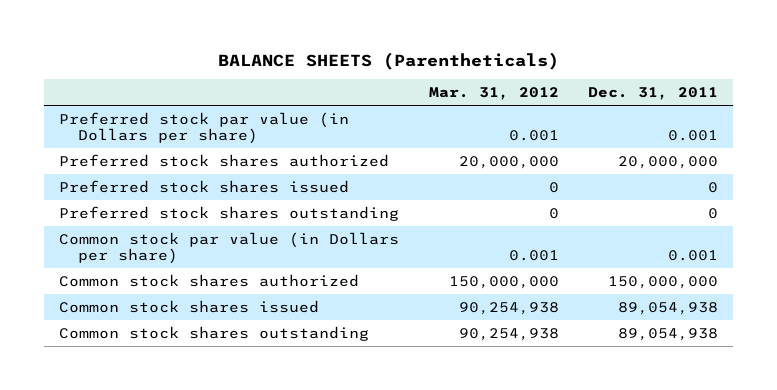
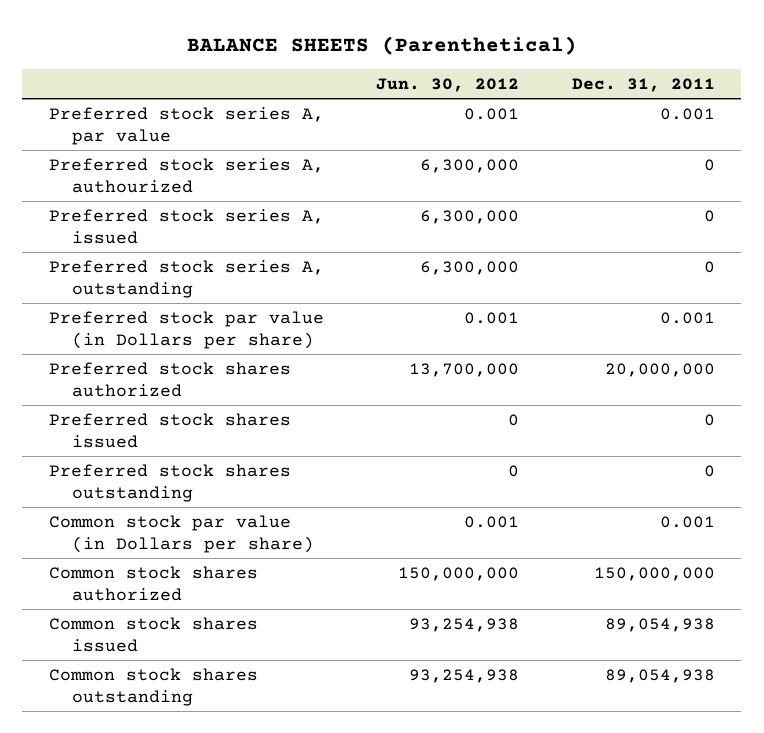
[217,51,559,70] BALANCE SHEETS (Parentheticals) -> [186,35,577,55] BALANCE SHEETS (Parenthetical)
[428,87,559,101] Mar. 31, 2012 -> none
none -> [376,77,520,92] Jun. 30, 2012
none -> [48,107,324,145] Preferred stock series A, par value
none -> [48,158,324,193] Preferred stock series A, authourized
none -> [48,209,324,244] Preferred stock series A, issued
none -> [48,260,324,298] Preferred stock series A, outstanding

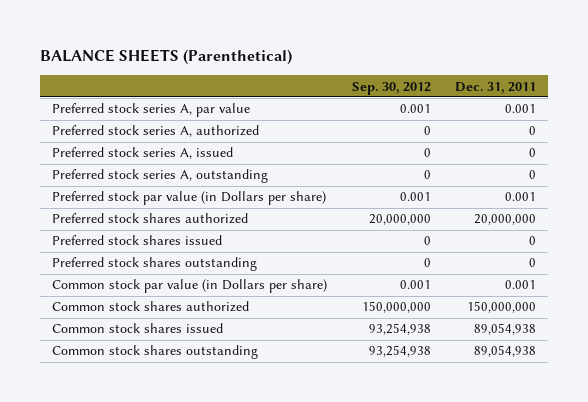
[376,77,520,92] Jun. 30, 2012 -> none
none -> [351,81,431,95] Sep. 30, 2012
[48,158,324,193] Preferred stock series A, authourized -> [52,125,260,138] Preferred stock series A, authorized

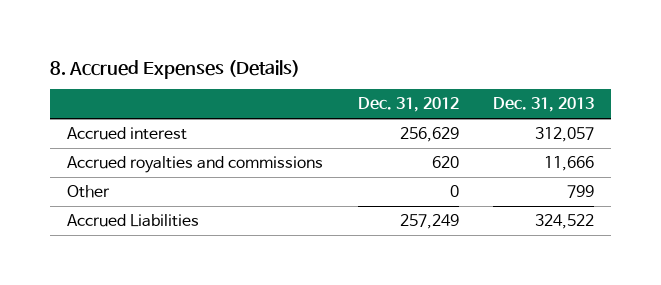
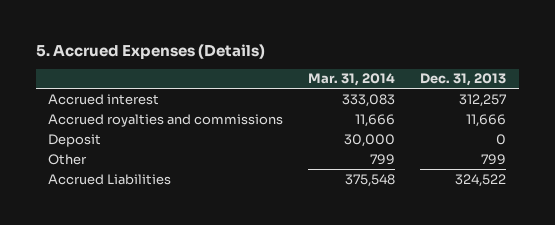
[50,59,301,79] 8. Accrued Expenses (Details) -> [35,43,265,59] 5. Accrued Expenses (Details)
[357,97,459,113] Dec. 31, 2012 -> none
none -> [308,73,396,87] Mar. 31, 2014
[534,126,594,142] 312,057 -> [459,93,507,107] 312,257
none -> [48,133,102,147] Deposit

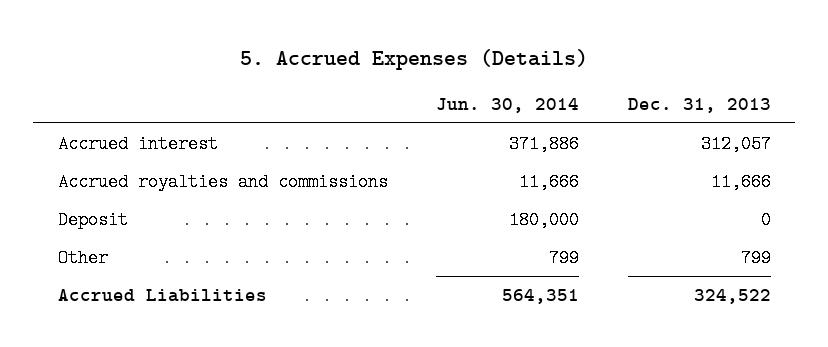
[308,73,396,87] Mar. 31, 2014 -> none
none -> [436,97,580,113] Jun. 30, 2014
[459,93,507,107] 312,257 -> [700,135,771,154] 312,057

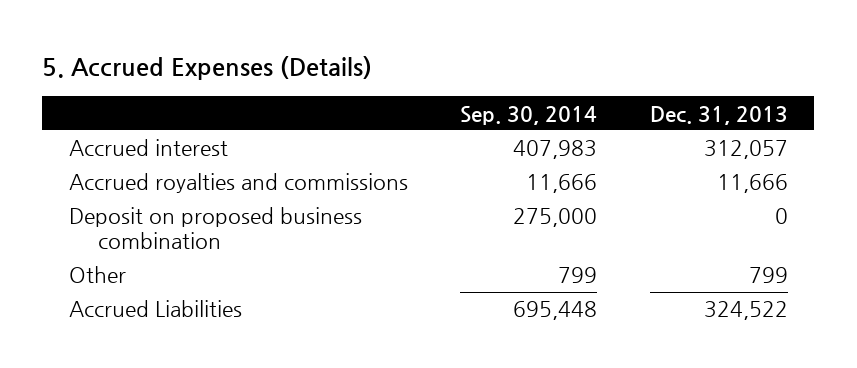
[436,97,580,113] Jun. 30, 2014 -> none
none -> [460,105,598,125] Sep. 30, 2014
[57,211,128,230] Deposit -> [68,207,362,250] Deposit on proposed business combination

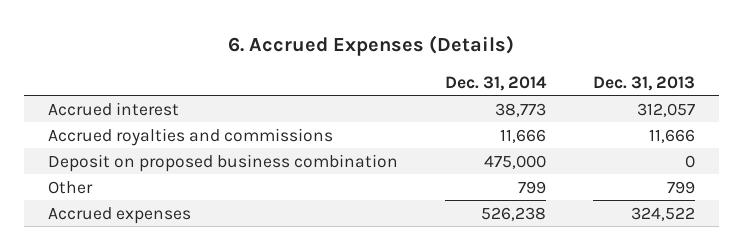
[42,56,373,81] 5. Accrued Expenses (Details) -> [228,35,515,57] 6. Accrued Expenses (Details)
[460,105,598,125] Sep. 30, 2014 -> none
none -> [444,75,547,91] Dec. 31, 2014
[68,300,242,318] Accrued Liabilities -> [47,206,191,224] Accrued expenses

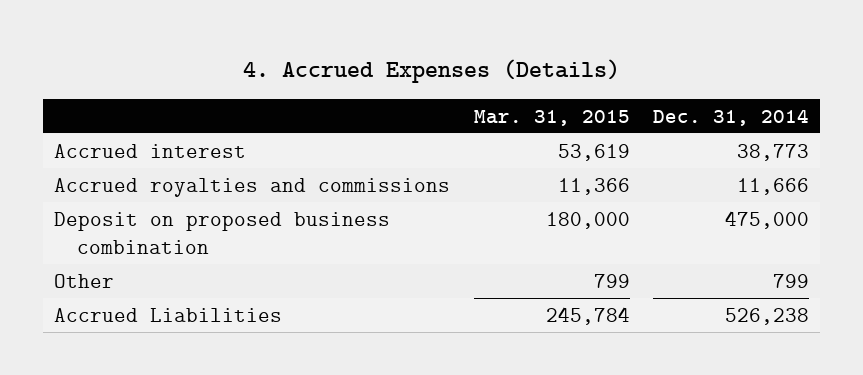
[228,35,515,57] 6. Accrued Expenses (Details) -> [242,58,620,83] 4. Accrued Expenses (Details)
[593,75,696,91] Dec. 31, 2013 -> none
none -> [473,109,630,126] Mar. 31, 2015
[47,206,191,224] Accrued expenses -> [54,307,283,322] Accrued Liabilities

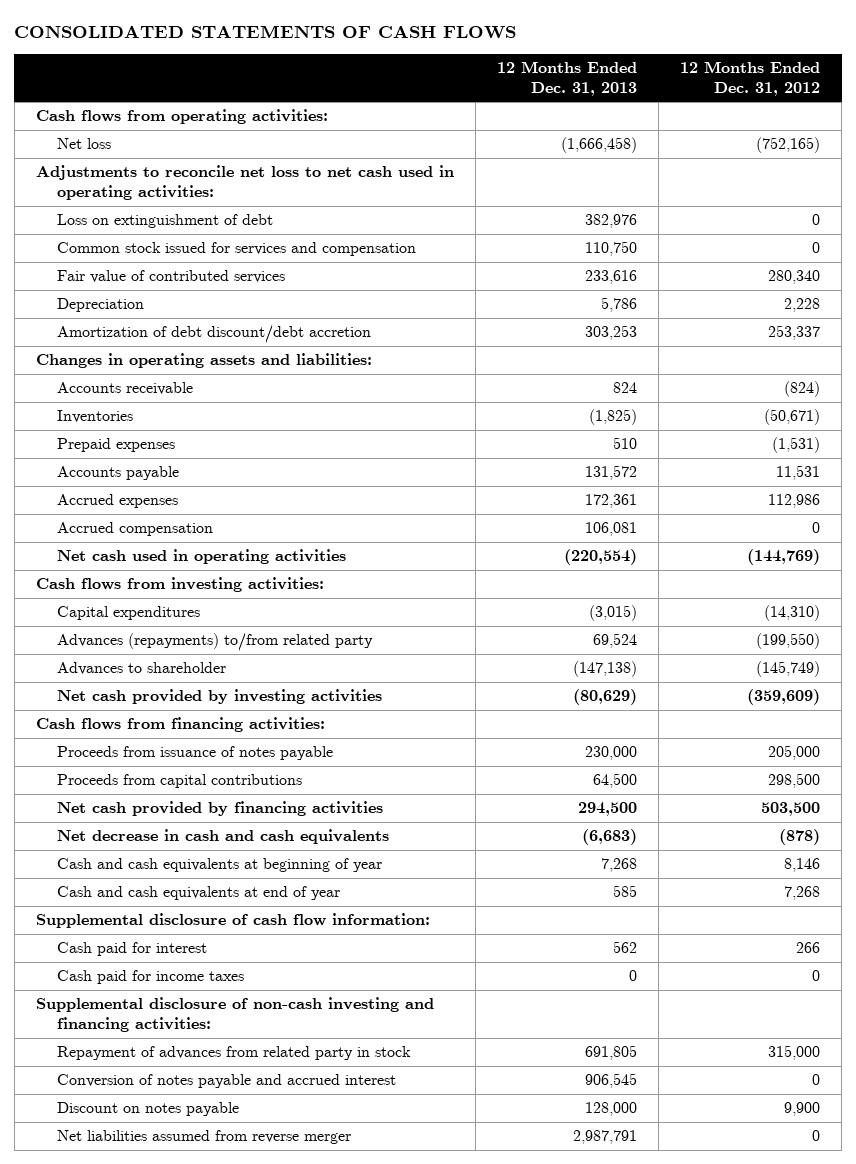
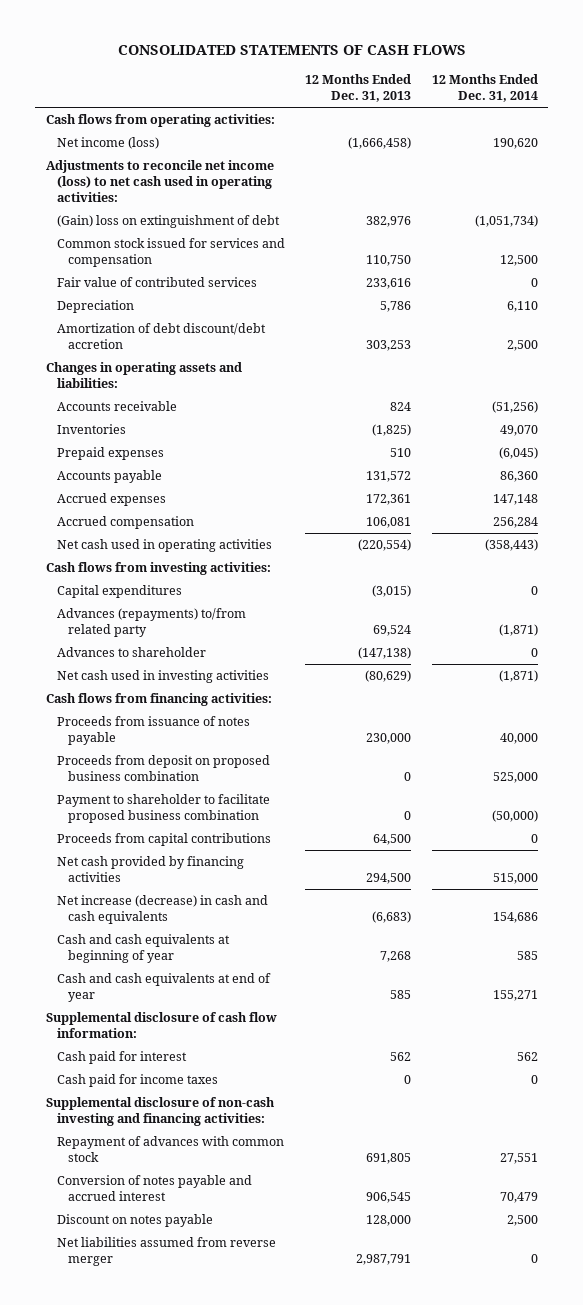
[680,60,821,96] 12 Months Ended Dec. 31, 2012 -> none
none -> [431,74,538,102] 12 Months Ended Dec. 31, 2014
[57,138,112,150] Net loss -> [56,137,159,150] Net income (loss)
[35,165,454,201] Adjustments to reconcile net loss to net cash used in operating activities: -> [45,160,274,203] Adjustments to reconcile net income (loss) to net cash used in operating activities:
[57,214,274,229] Loss on extinguishment of debt -> [56,215,280,229] (Gain) loss on extinguishment of debt
[57,689,383,705] Net cash provided by investing activities -> [56,670,269,684] Net cash used in investing activities
none -> [56,755,270,782] Proceeds from deposit on proposed business combination
none -> [56,794,270,824] Payment to shareholder to facilitate proposed business combination
[57,829,390,845] Net decrease in cash and cash equivalents -> [56,895,268,925] Net increase (decrease) in cash and cash equivalents
[57,1046,412,1061] Repayment of advances from related party in stock -> [56,1136,284,1163] Repayment of advances with common stock

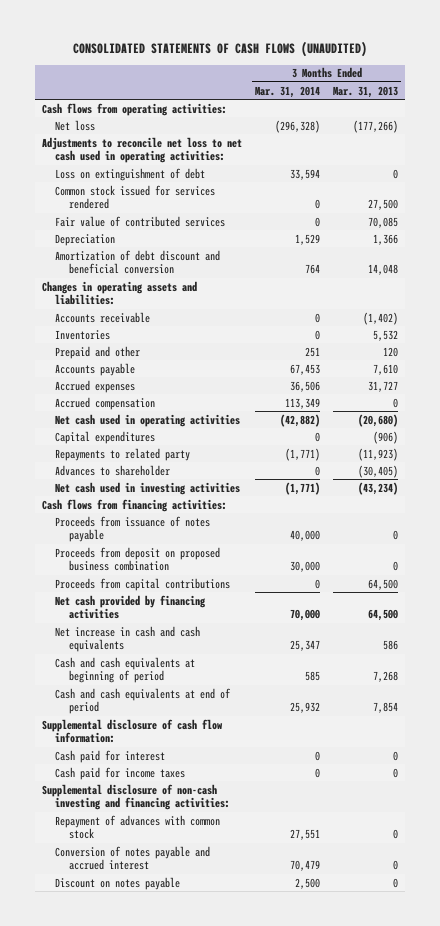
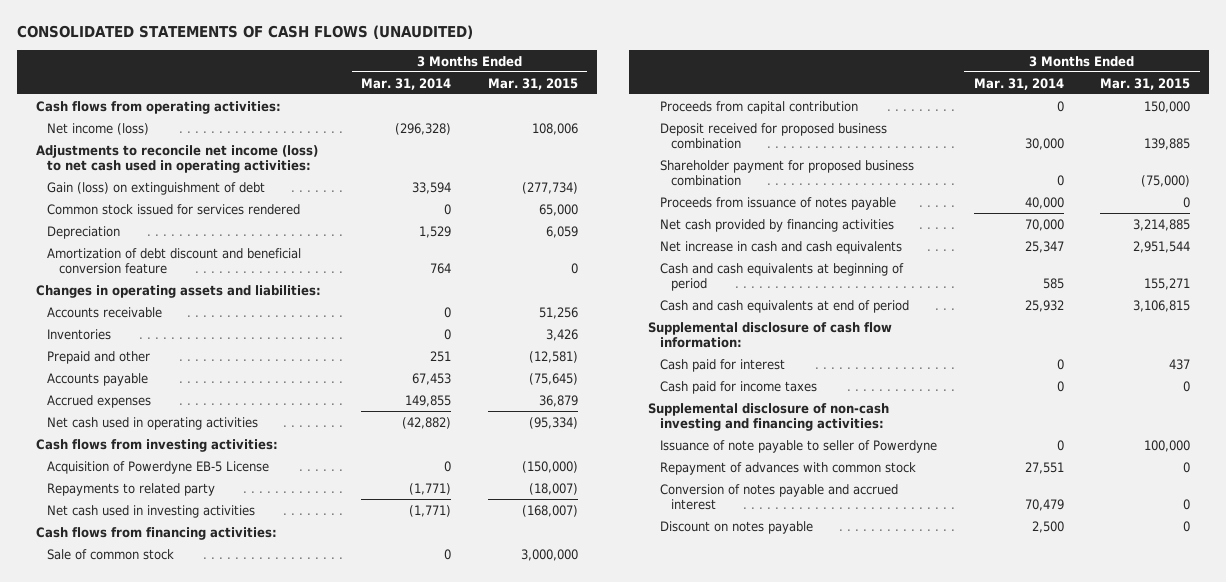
[333,85,399,98] Mar. 31, 2013 -> none
none -> [488,77,579,90] Mar. 31, 2015
[55,119,96,131] Net loss -> [47,122,150,135] Net income (loss)
[41,136,242,164] Adjustments to reconcile net loss to net cash used in operating activities: -> [35,144,318,174] Adjustments to reconcile net income (loss) to net cash used in operating activities:
[55,167,206,181] Loss on extinguishment of debt -> [47,181,266,195] Gain (loss) on extinguishment of debt
[55,215,226,227] Fair value of contributed services -> none
[55,249,221,275] Amortization of debt discount and beneficial conversion -> [47,247,302,275] Amortization of debt discount and beneficial conversion feature
[55,396,156,410] Accrued compensation -> none
[289,380,320,392] 36,506 -> [405,394,452,407] 149,855
[55,430,156,444] Capital expenditures -> none
none -> [35,438,278,452] Cash flows from investing activities:
none -> [47,460,270,474] Acquisition of Powerdyne EB-5 License
[55,464,171,476] Advances to shareholder -> none
none -> [47,548,175,560] Sale of common stock
none -> [659,100,858,114] Proceeds from capital contribution
none -> [659,122,887,150] Deposit received for proposed business combination
none -> [659,159,914,187] Shareholder payment for proposed business combination
[55,546,221,572] Proceeds from deposit on proposed business combination -> none
[55,577,231,591] Proceeds from capital contributions -> none
none -> [659,439,937,453] Issuance of note payable to seller of Powerdyne

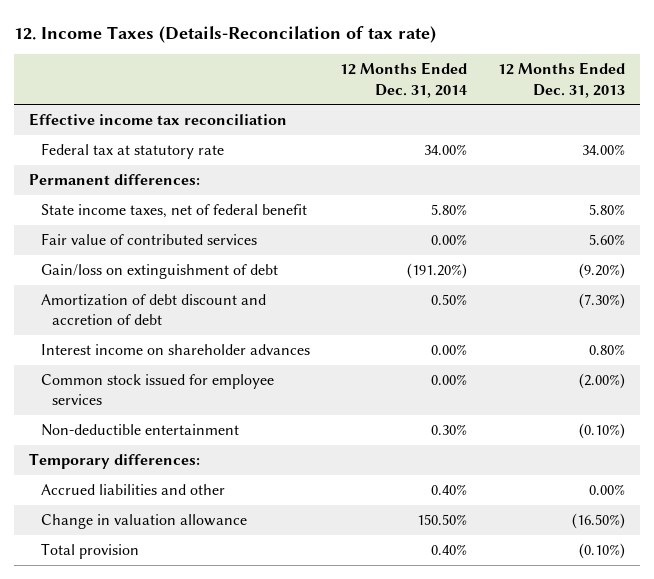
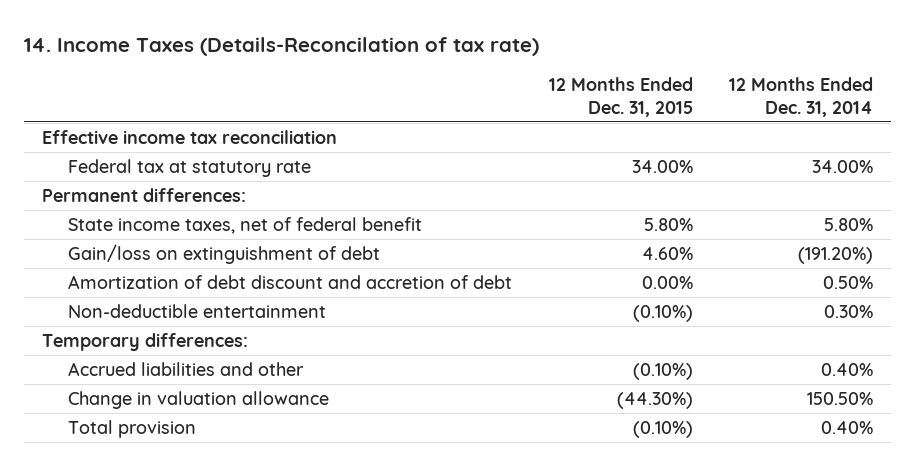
[14,25,437,43] 12. Income Taxes (Details-Reconcilation of tax rate) -> [24,37,540,57] 14. Income Taxes (Details-Reconcilation of tax rate)
[497,62,625,98] 12 Months Ended Dec. 31, 2013 -> none
none -> [548,76,693,117] 12 Months Ended Dec. 31, 2015
[40,232,257,245] Fair value of contributed services -> none
[40,343,310,355] Interest income on shareholder advances -> none
[40,373,274,406] Common stock issued for employee services -> none

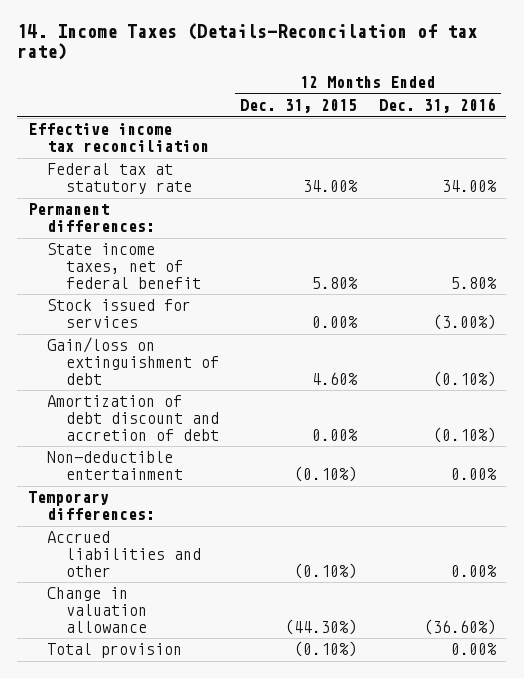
[728,76,873,117] 12 Months Ended Dec. 31, 2014 -> none
none -> [378,98,496,114] Dec. 31, 2016
none -> [46,299,191,328] Stock issued for services

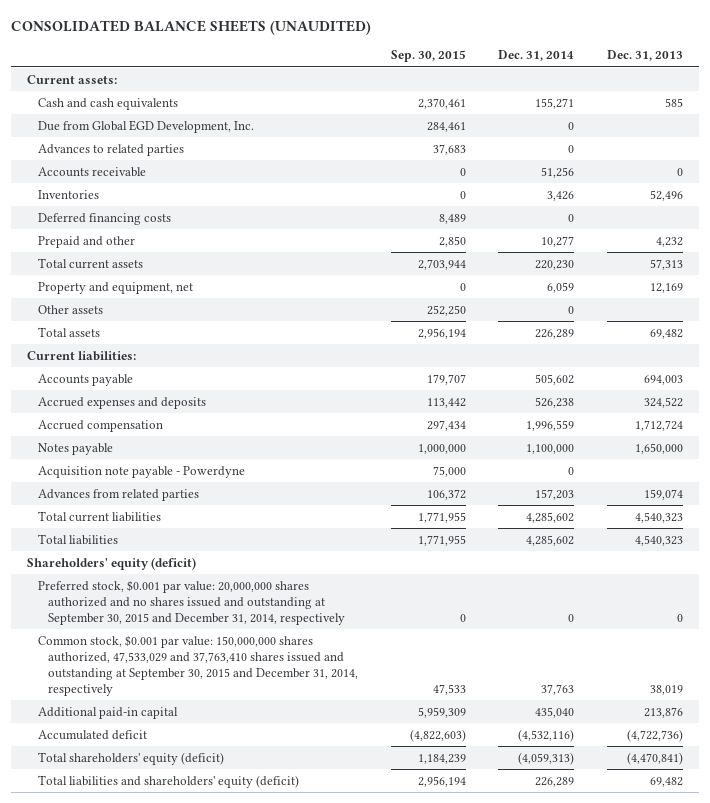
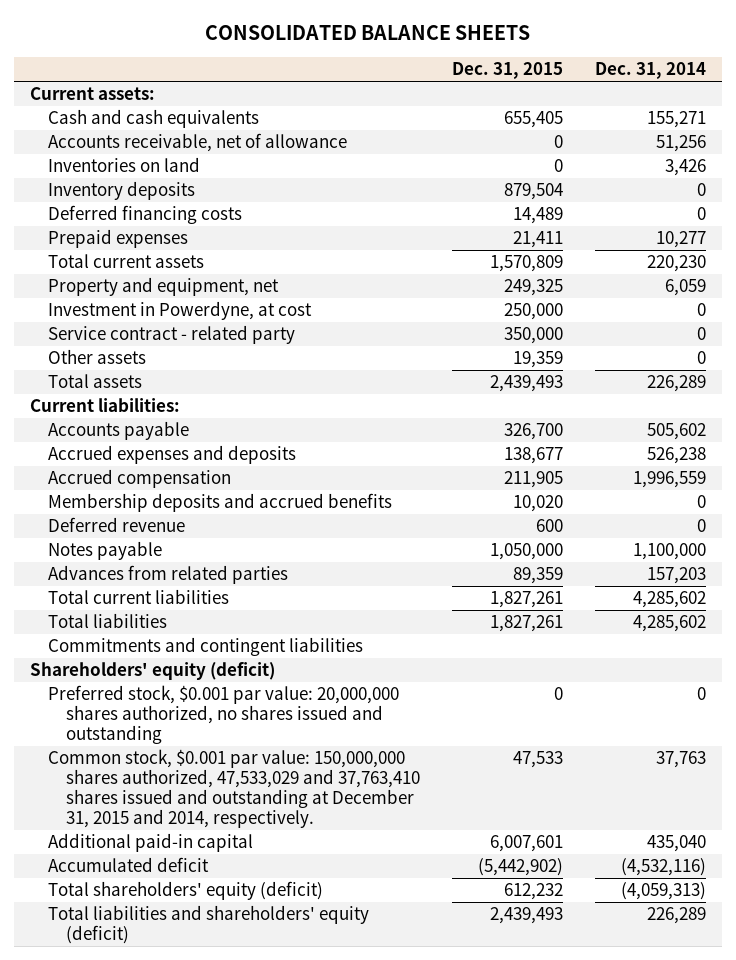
[10,19,371,35] CONSOLIDATED BALANCE SHEETS (UNAUDITED) -> [204,25,530,41] CONSOLIDATED BALANCE SHEETS
[390,50,466,63] Sep. 30, 2015 -> none
[606,50,683,62] Dec. 31, 2013 -> none
none -> [452,62,564,80] Dec. 31, 2015
[37,119,254,133] Due from Global EGD Development, Inc. -> none
[37,143,184,156] Advances to related parties -> none
[37,166,146,177] Accounts receivable -> [48,133,348,153] Accounts receivable, net of allowance
[37,189,99,199] Inventories -> [48,157,201,173] Inventories on land
none -> [48,181,196,201] Inventory deposits
[37,235,135,248] Prepaid and other -> [48,229,189,249] Prepaid expenses
none -> [48,301,313,321] Investment in Powerdyne, at cost
none -> [48,325,296,345] Service contract - related party
none -> [48,493,393,513] Membership deposits and accrued benefits
none -> [48,517,186,533] Deferred revenue
[37,465,245,478] Acquisition note payable - Powerdyne -> none
none -> [48,637,364,657] Commitments and contingent liabilities
[37,579,346,625] Preferred stock, $0.001 par value: 20,000,000 shares authorized and no shares issued and outstanding at September 30, 2015 and December 31, 2014, respectively -> [48,685,400,744] Preferred stock, $0.001 par value: 20,000,000 shares authorized, no shares issued and outstanding
[37,634,359,696] Common stock, $0.001 par value: 150,000,000 shares authorized, 47,533,029 and 37,763,410 shares issued and outstanding at September 30, 2015 and December 31, 2014, respectively -> [48,749,421,828] Common stock, $0.001 par value: 150,000,000 shares authorized, 47,533,029 and 37,763,410 shares issued and outstanding at December 31, 2015 and 2014, respectively.

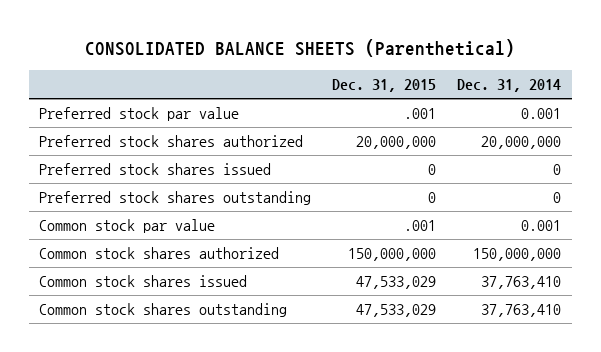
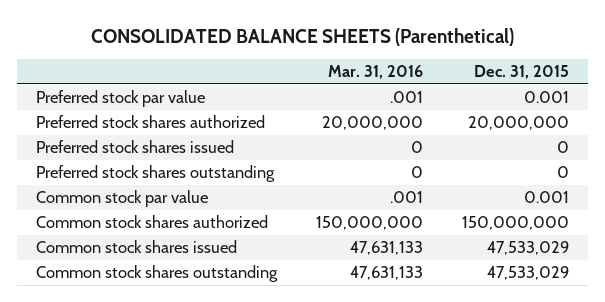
[457,79,562,93] Dec. 31, 2014 -> none
none -> [327,65,423,80] Mar. 31, 2016
[404,108,437,120] .001 -> [523,91,569,104] 0.001
[404,220,437,232] .001 -> [523,191,569,204] 0.001

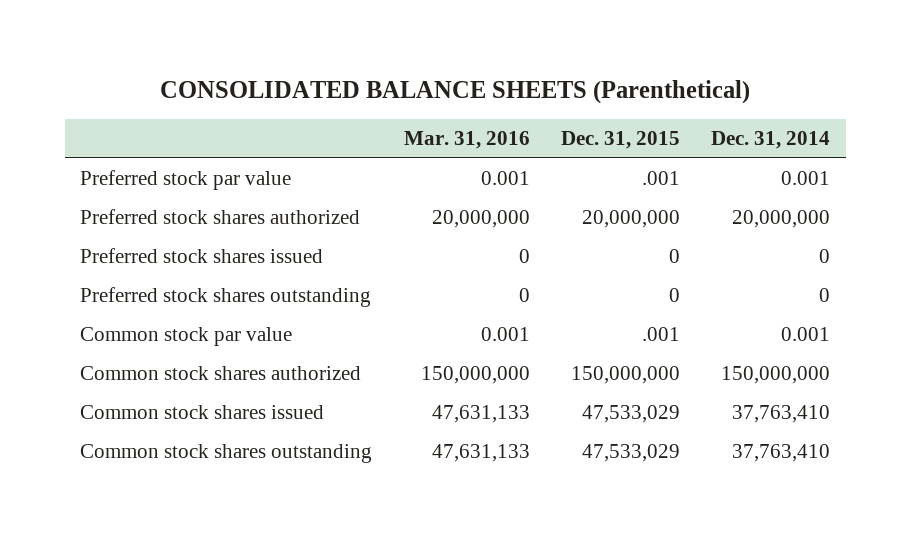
none -> [711,131,831,150] Dec. 31, 2014
[389,91,423,104] .001 -> [480,171,530,186] 0.001
[523,91,569,104] 0.001 -> [642,171,681,186] .001
[389,191,423,204] .001 -> [480,327,530,342] 0.001
[523,191,569,204] 0.001 -> [642,327,681,342] .001

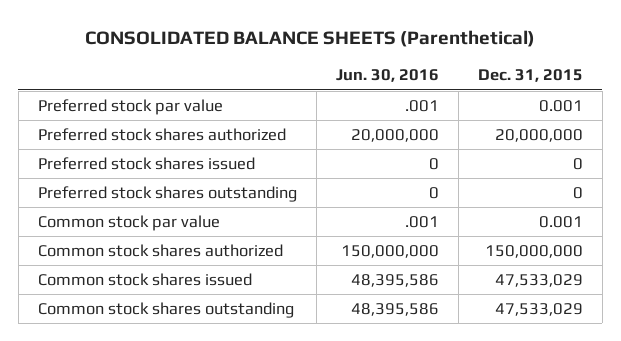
[403,131,530,150] Mar. 31, 2016 -> none
[711,131,831,150] Dec. 31, 2014 -> none
none -> [335,69,439,83] Jun. 30, 2016
[642,171,681,186] .001 -> [538,99,583,112] 0.001
[642,327,681,342] .001 -> [538,215,583,228] 0.001

